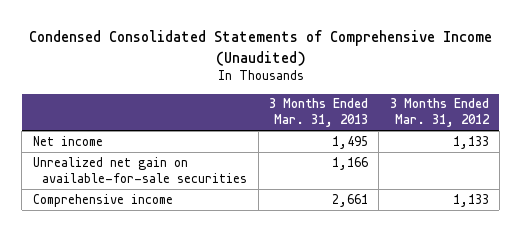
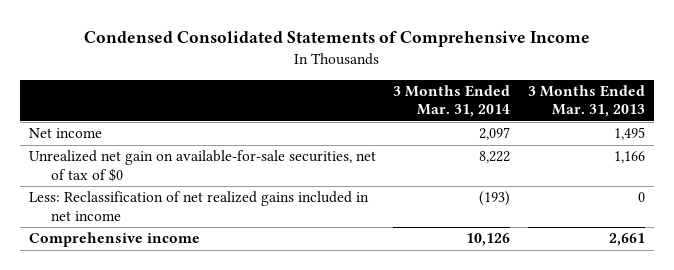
[28,30,492,66] Condensed Consolidated Statements of Comprehensive Income (Unaudited) -> [83,31,590,48] Condensed Consolidated Statements of Comprehensive Income
[389,98,490,128] 3 Months Ended Mar. 31, 2012 -> none
none -> [393,85,511,118] 3 Months Ended Mar. 31, 2014
[32,156,248,183] Unrealized net gain on available-for-sale securities -> [28,150,376,182] Unrealized net gain on available-for-sale securities, net of tax of $0
none -> [28,191,369,221] Less: Reclassification of net realized gains included in net income

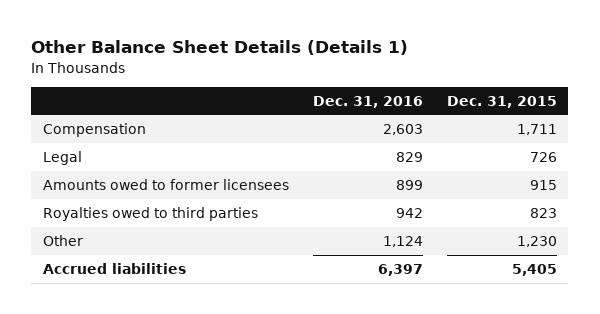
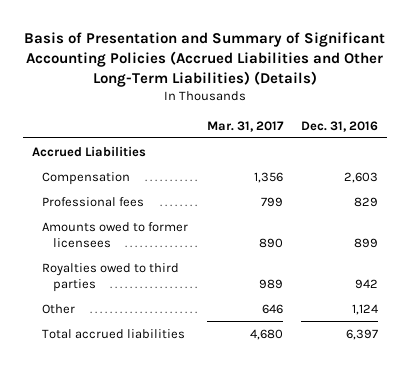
[31,40,409,56] Other Balance Sheet Details (Details 1) -> [23,31,385,87] Basis of Presentation and Summary of Significant Accounting Policies (Accrued Liabilities and Other Long-Term Liabilities) (Details)
[446,95,557,108] Dec. 31, 2015 -> none
none -> [206,120,284,132] Mar. 31, 2017
none -> [31,145,146,157] Accrued Liabilities
[43,150,83,165] Legal -> [42,196,145,207] Professional fees
[43,262,187,274] Accrued liabilities -> [42,328,186,339] Total accrued liabilities

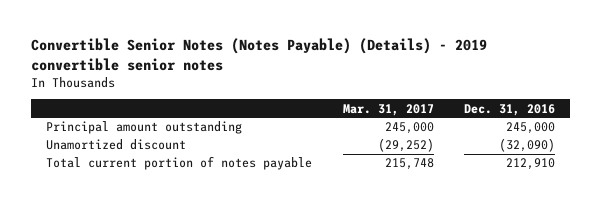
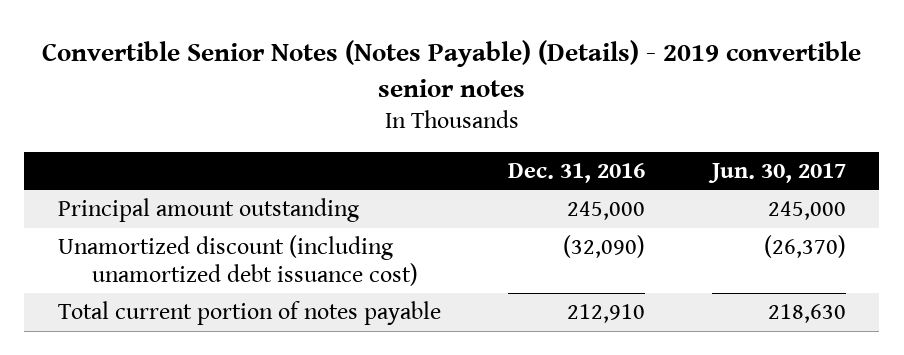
[342,103,434,116] Mar. 31, 2017 -> none
none -> [707,162,846,183] Jun. 30, 2017
[46,139,187,151] Unamortized discount -> [57,235,418,286] Unamortized discount (including unamortized debt issuance cost)

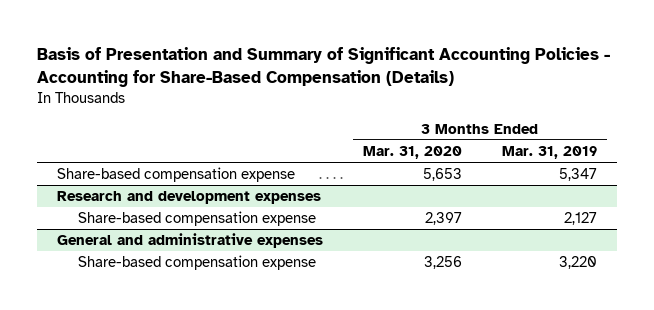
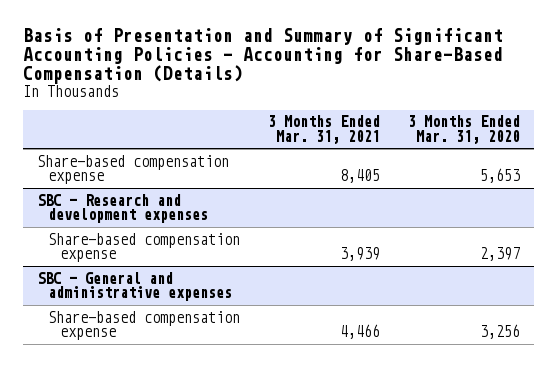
[501,146,597,160] Mar. 31, 2019 -> none
none -> [268,115,381,144] 3 Months Ended Mar. 31, 2021
[57,191,322,205] Research and development expenses -> [36,193,209,224] SBC - Research and development expenses
[57,233,324,249] General and administrative expenses -> [36,271,233,302] SBC - General and administrative expenses

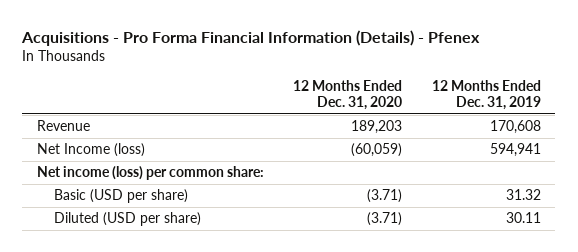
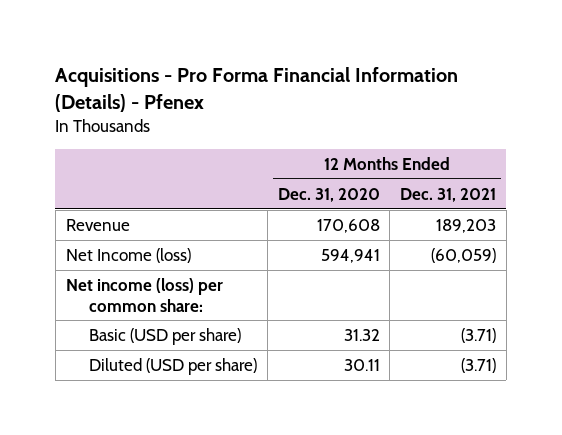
[431,80,541,111] 12 Months Ended Dec. 31, 2019 -> none
none -> [400,187,497,202] Dec. 31, 2021
[351,120,403,135] 189,203 -> [316,218,380,233] 170,608
[351,143,403,158] (60,059) -> [320,248,380,263] 594,941
[367,189,403,204] (3.71) -> [343,328,380,341] 31.32
[367,212,403,227] (3.71) -> [343,358,380,371] 30.11

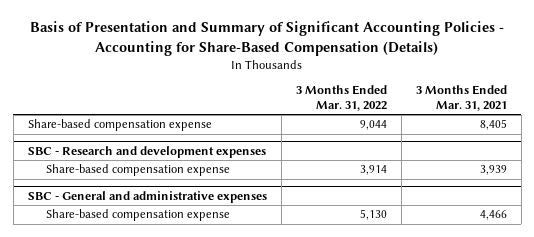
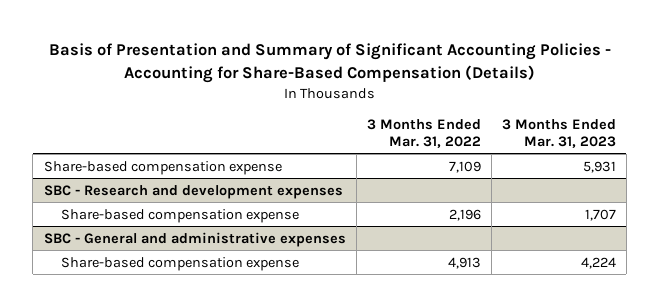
[415,85,507,111] 3 Months Ended Mar. 31, 2021 -> none
none -> [501,118,616,148] 3 Months Ended Mar. 31, 2023
[359,120,387,131] 9,044 -> [448,160,481,173] 7,109
[359,165,387,176] 3,914 -> [448,208,481,221] 2,196
[359,209,387,221] 5,130 -> [447,256,481,269] 4,913

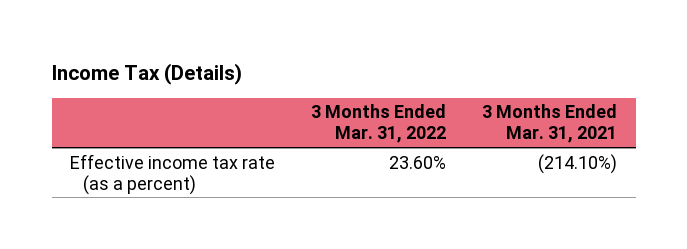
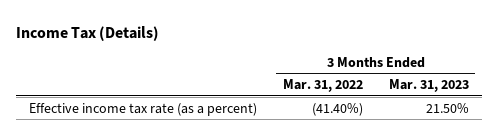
[482,104,618,144] 3 Months Ended Mar. 31, 2021 -> none
none -> [388,79,469,93] Mar. 31, 2023
[389,155,447,169] 23.60% -> [311,102,363,116] (41.40%)

